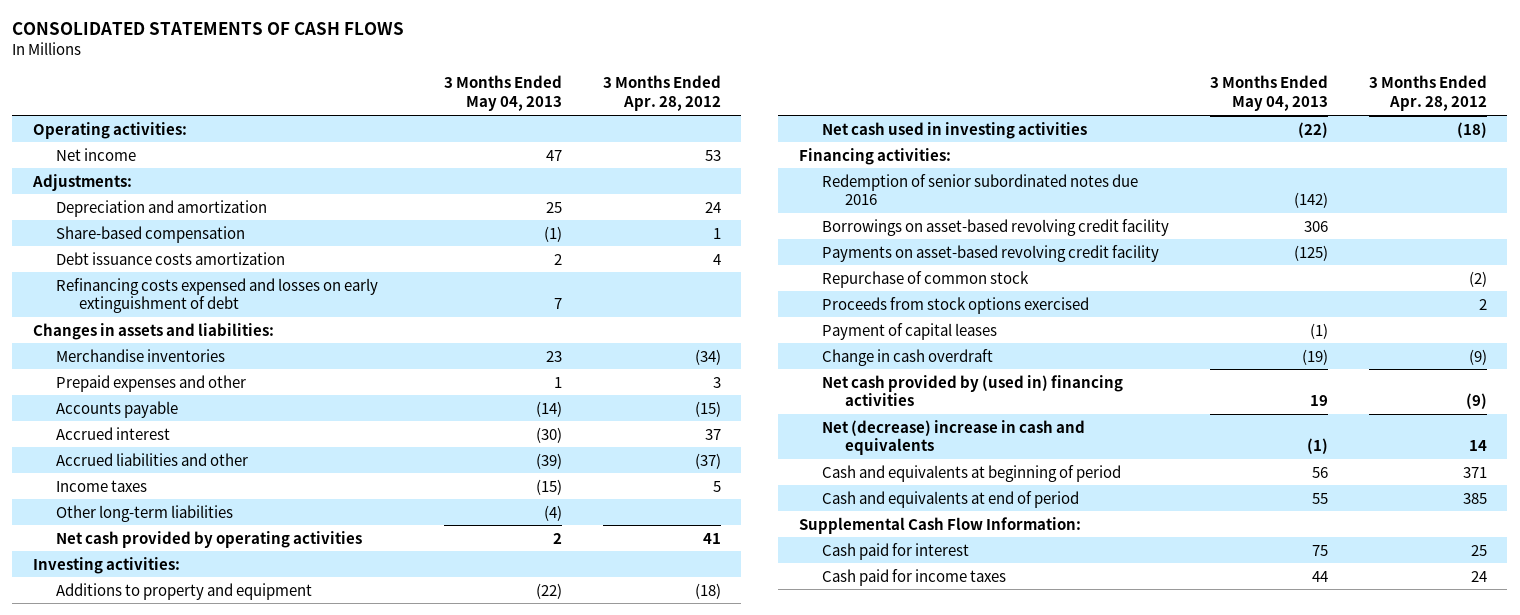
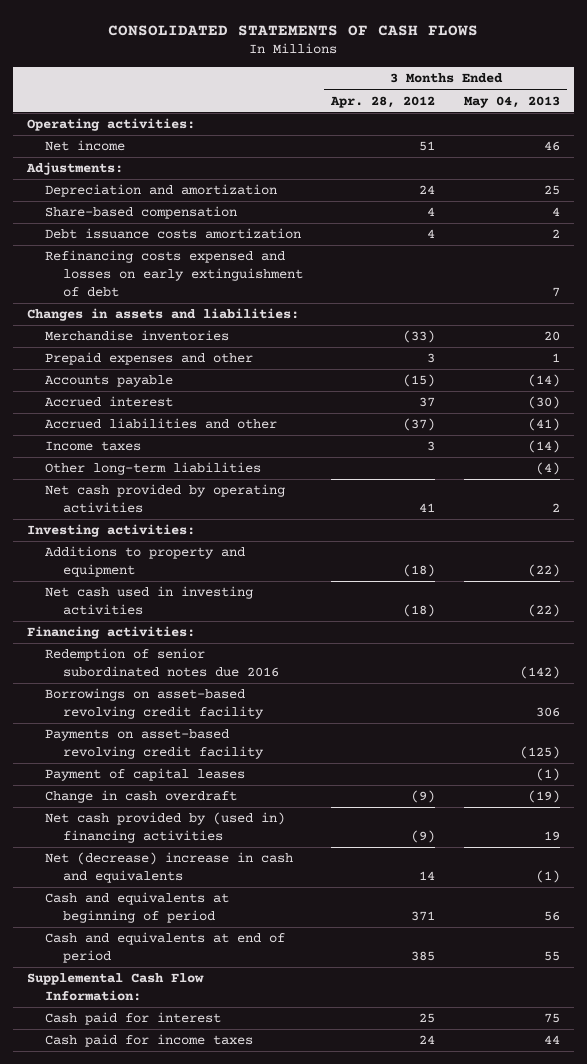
[545,149,562,161] 47 -> [543,141,560,152] 46
[704,149,721,161] 53 -> [419,141,436,152] 51
[543,225,562,242] (1) -> [551,207,560,217] 4
[712,227,721,239] 1 -> [427,207,436,217] 4
[545,350,562,362] 23 -> [543,331,560,342] 20
[694,348,721,365] (34) -> [403,330,436,344] (33)
[535,452,562,469] (39) -> [527,418,560,432] (41)
[535,478,562,495] (15) -> [527,440,560,454] (14)
[712,480,721,492] 5 -> [427,441,436,452] 3
[821,270,1029,288] Repurchase of common stock -> none
[821,296,1089,314] Proceeds from stock options exercised -> none

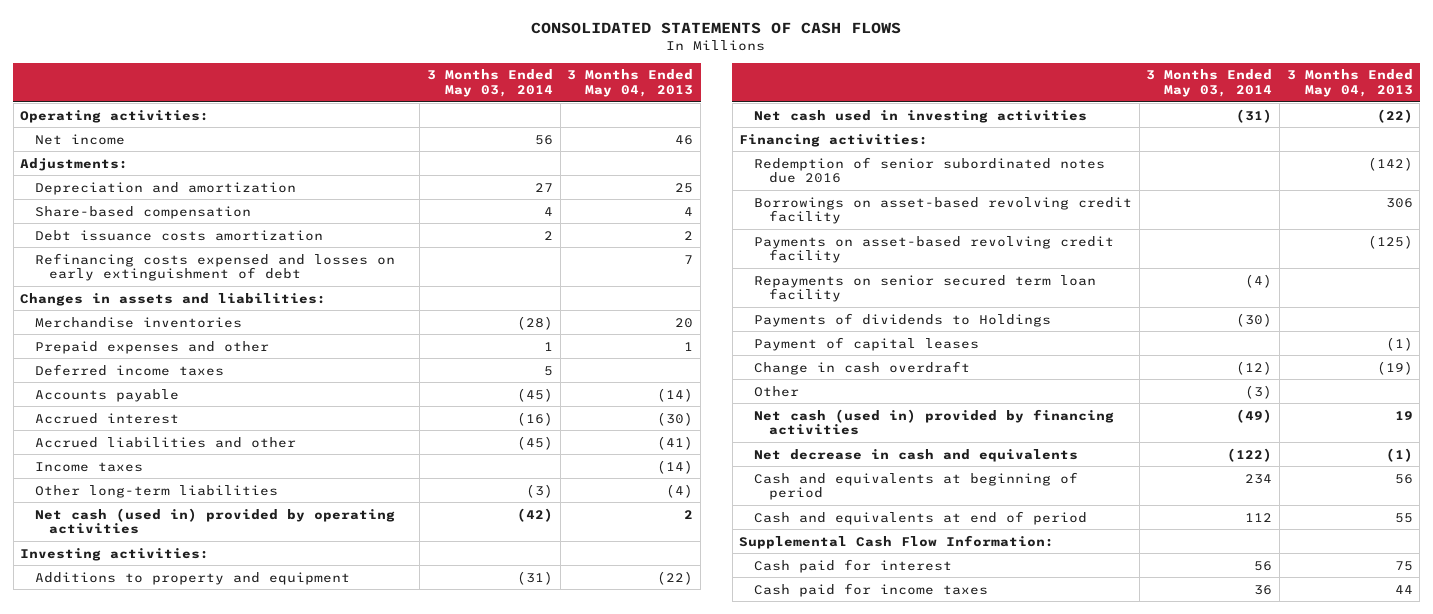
[330,95,436,108] Apr. 28, 2012 -> none
none -> [427,69,554,97] 3 Months Ended May 03, 2014
none -> [34,363,224,376] Deferred income taxes
[45,484,286,514] Net cash provided by operating activities -> [34,507,395,535] Net cash (used in) provided by operating activities
none -> [754,274,1097,303] Repayments on senior secured term loan facility
none -> [754,312,1052,327] Payments of dividends to Holdings
none -> [754,385,800,397] Other
[45,812,286,844] Net cash provided by (used in) financing activities -> [754,408,1115,436] Net cash (used in) provided by financing activities
[45,852,294,884] Net (decrease) increase in cash and equivalents -> [754,448,1079,462] Net decrease in cash and equivalents

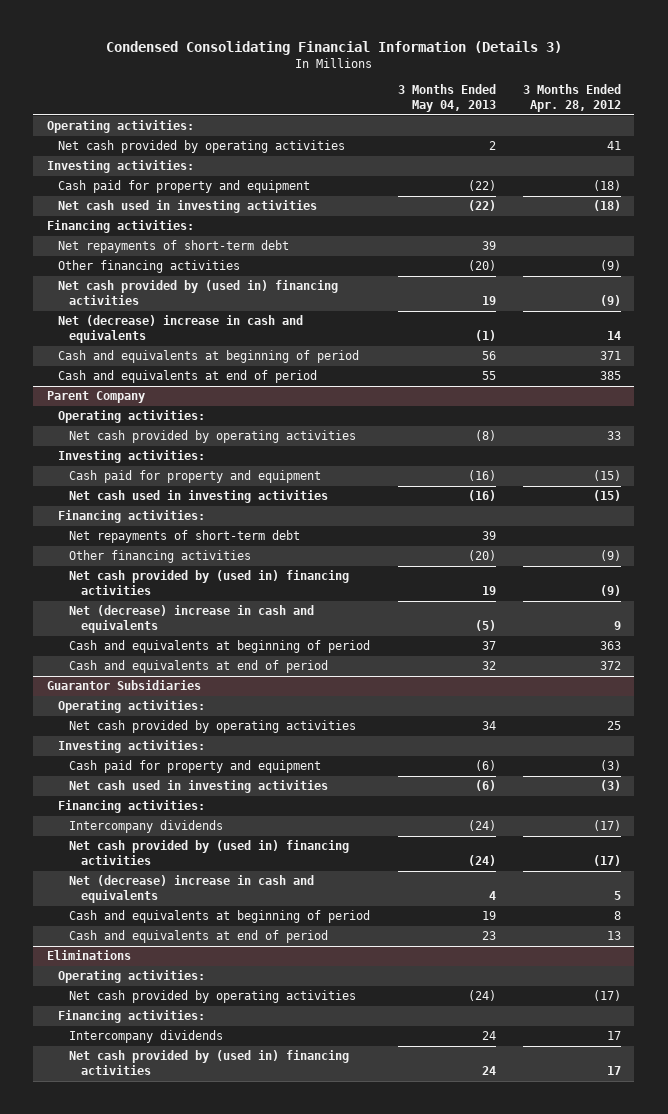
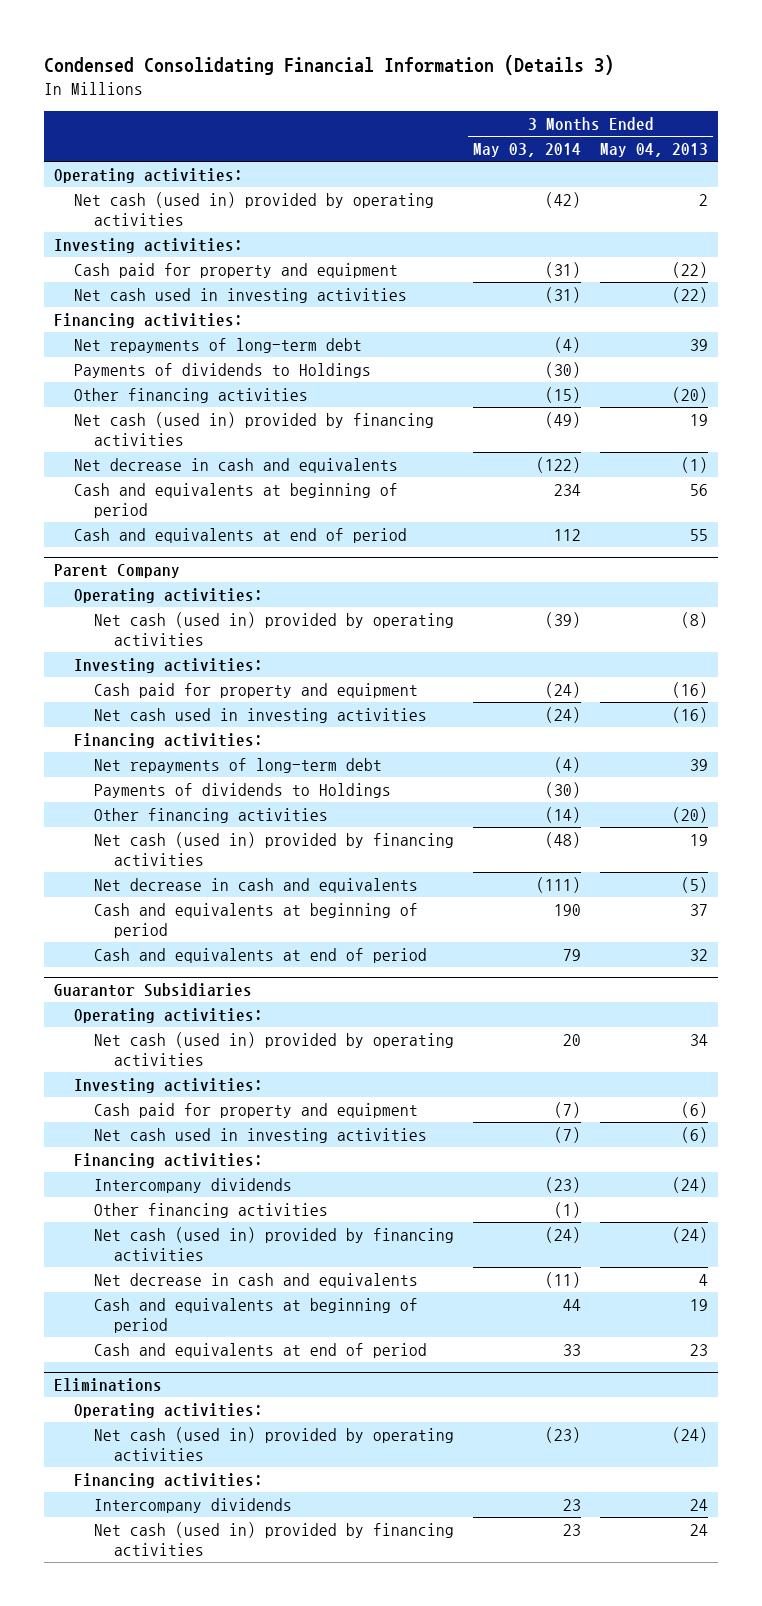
[522,84,621,113] 3 Months Ended Apr. 28, 2012 -> none
none -> [473,143,582,158] May 03, 2014
[58,140,346,154] Net cash provided by operating activities -> [73,192,434,227] Net cash (used in) provided by operating activities
[58,240,290,254] Net repayments of short-term debt -> [73,338,362,354] Net repayments of long-term debt
none -> [73,363,371,379] Payments of dividends to Holdings
[58,280,339,306] Net cash provided by (used in) financing activities -> [73,412,434,447] Net cash (used in) provided by financing activities
[58,315,304,344] Net (decrease) increase in cash and equivalents -> [73,458,398,474] Net decrease in cash and equivalents
[69,430,357,444] Net cash provided by operating activities -> [93,612,454,647] Net cash (used in) provided by operating activities
[69,530,301,544] Net repayments of short-term debt -> [93,758,382,774] Net repayments of long-term debt
none -> [93,783,391,799] Payments of dividends to Holdings
[69,570,350,596] Net cash provided by (used in) financing activities -> [93,832,454,867] Net cash (used in) provided by financing activities
[69,605,315,634] Net (decrease) increase in cash and equivalents -> [93,878,418,894] Net decrease in cash and equivalents
[69,720,357,734] Net cash provided by operating activities -> [93,1032,454,1067] Net cash (used in) provided by operating activities
none -> [93,1203,328,1219] Other financing activities
[69,840,350,866] Net cash provided by (used in) financing activities -> [93,1227,454,1262] Net cash (used in) provided by financing activities
[69,875,315,904] Net (decrease) increase in cash and equivalents -> [93,1273,418,1289] Net decrease in cash and equivalents
[69,990,357,1004] Net cash provided by operating activities -> [93,1427,454,1462] Net cash (used in) provided by operating activities
[69,1050,350,1076] Net cash provided by (used in) financing activities -> [93,1522,454,1557] Net cash (used in) provided by financing activities

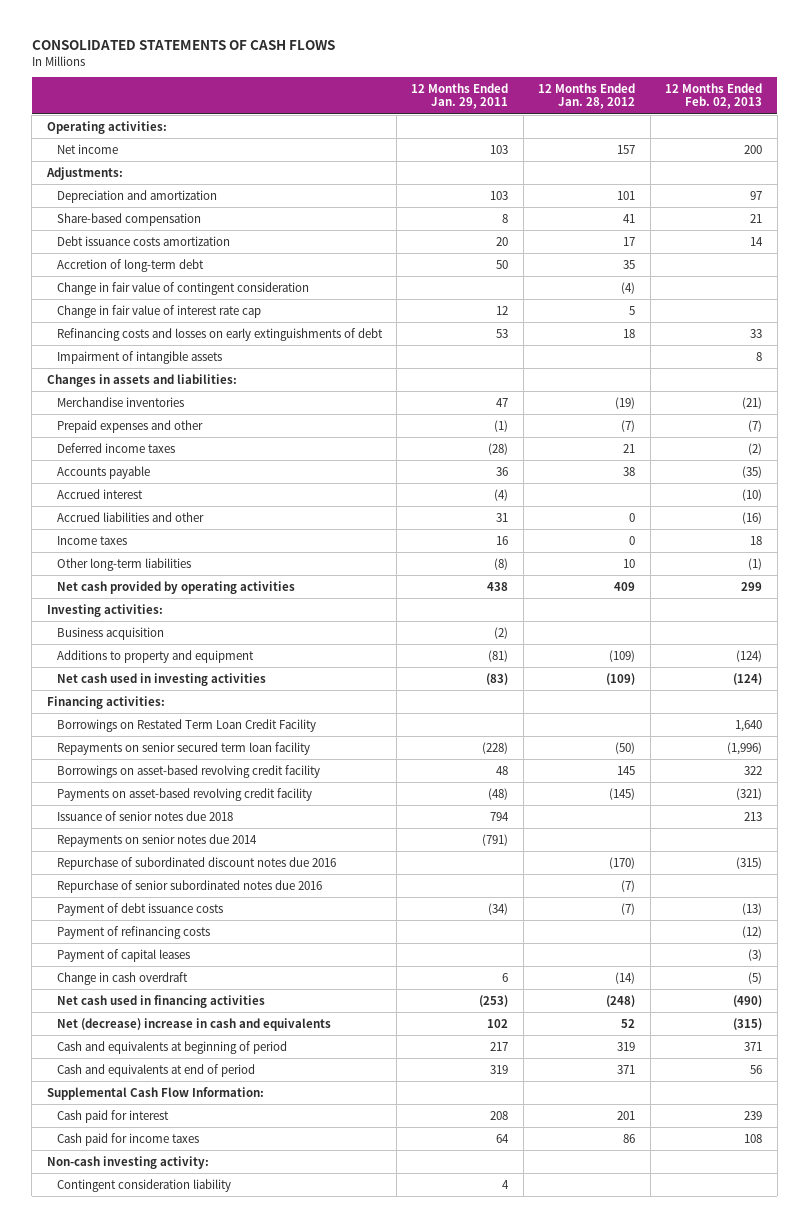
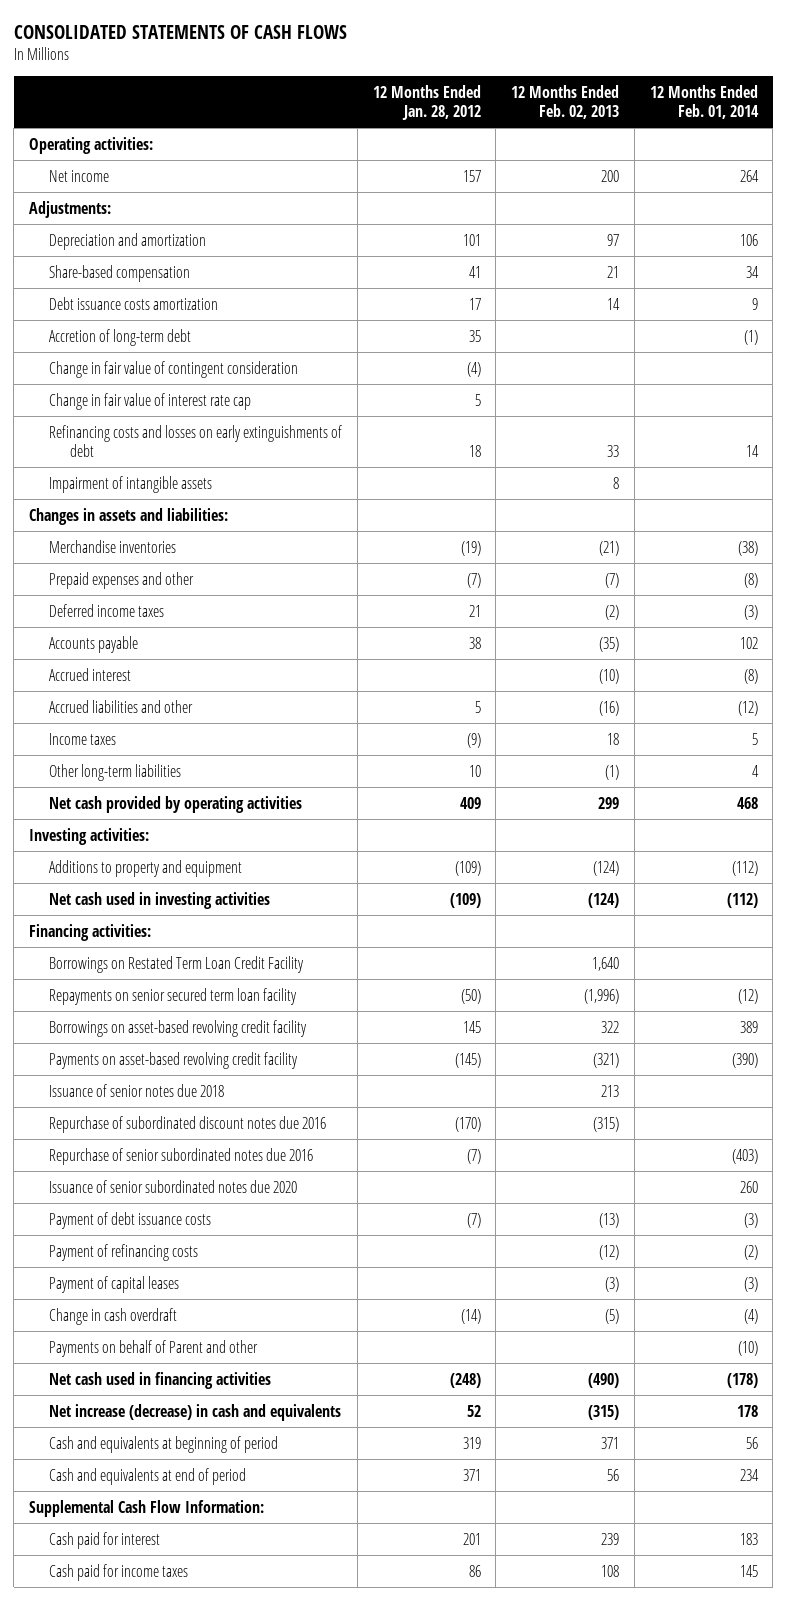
[411,82,509,110] 12 Months Ended Jan. 29, 2011 -> none
none -> [649,85,759,120] 12 Months Ended Feb. 01, 2014
[629,512,636,522] 0 -> [474,700,481,713] 5
[629,535,636,545] 0 -> [466,732,481,748] (9)
[56,626,164,640] Business acquisition -> none
[56,833,257,847] Repayments on senior notes due 2014 -> none
none -> [49,1179,298,1193] Issuance of senior subordinated notes due 2020
none -> [49,1339,259,1357] Payments on behalf of Parent and other
[56,1017,331,1031] Net (decrease) increase in cash and equivalents -> [49,1403,342,1421] Net increase (decrease) in cash and equivalents
[46,1155,209,1169] Non-cash investing activity: -> none
[56,1178,231,1192] Contingent consideration liability -> none

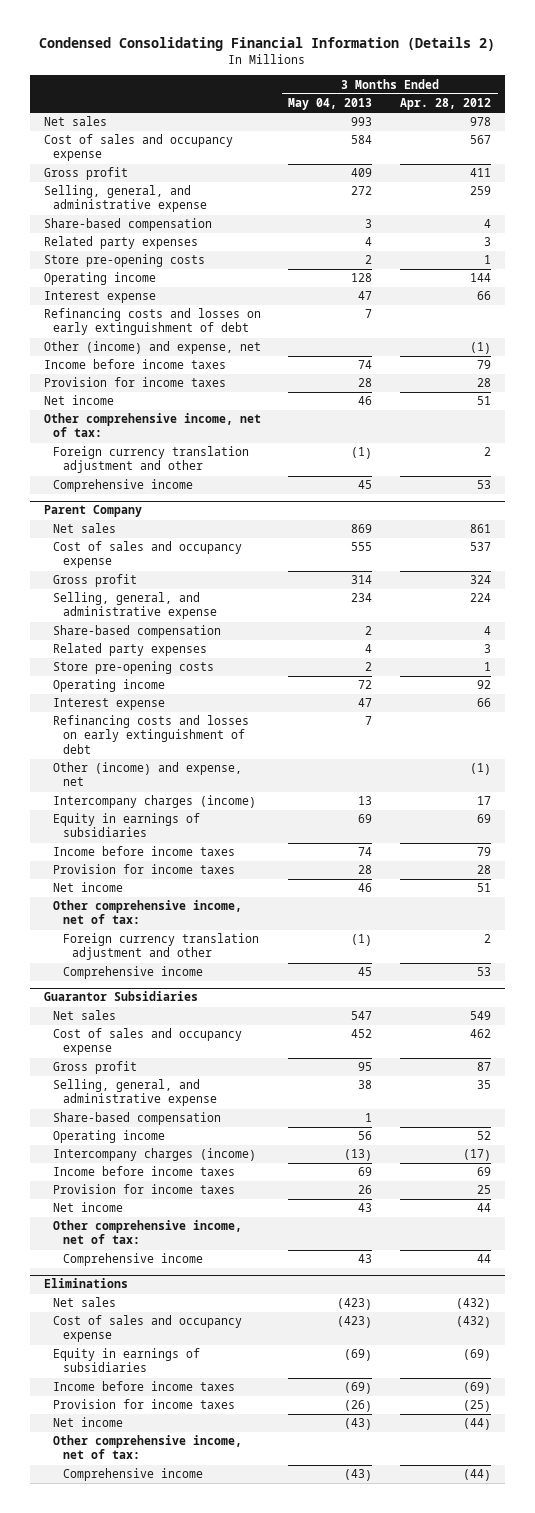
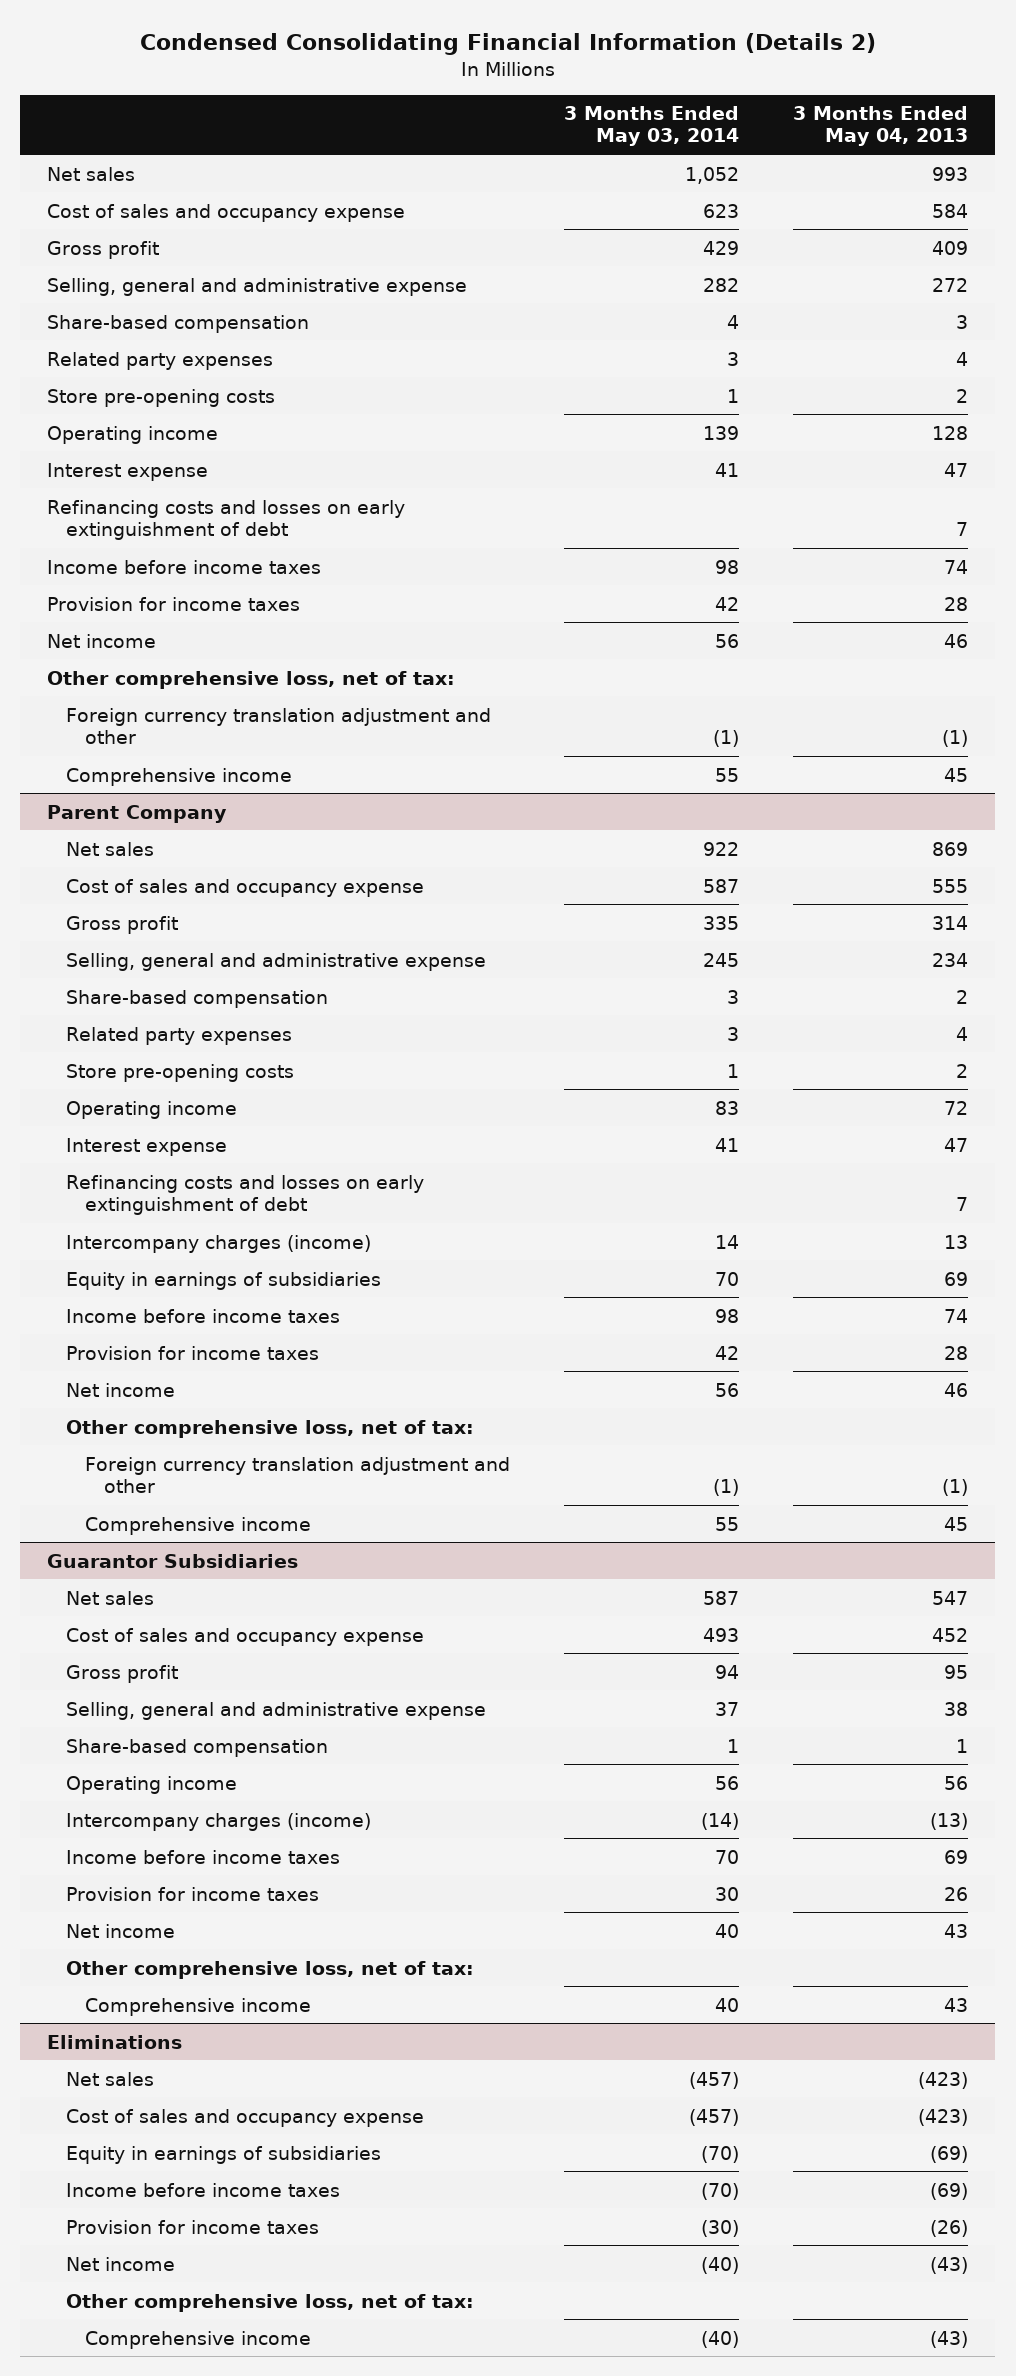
[400,98,492,111] Apr. 28, 2012 -> none
none -> [564,106,740,147] 3 Months Ended May 03, 2014
[43,185,208,213] Selling, general, and administrative expense -> [47,277,468,296] Selling, general and administrative expense
[43,341,261,355] Other (income) and expense, net -> none
[43,413,261,438] Other comprehensive income, net of tax: -> [47,670,456,689] Other comprehensive loss, net of tax:
[53,592,217,620] Selling, general, and administrative expense -> [66,952,487,971] Selling, general and administrative expense
[53,762,243,787] Other (income) and expense, net -> none
[53,900,243,925] Other comprehensive income, net of tax: -> [66,1419,475,1438] Other comprehensive loss, net of tax:
[53,1079,217,1107] Selling, general, and administrative expense -> [66,1701,487,1720] Selling, general and administrative expense
[53,1220,243,1245] Other comprehensive income, net of tax: -> [66,1960,475,1979] Other comprehensive loss, net of tax:
[53,1435,243,1460] Other comprehensive income, net of tax: -> [66,2293,475,2312] Other comprehensive loss, net of tax:

